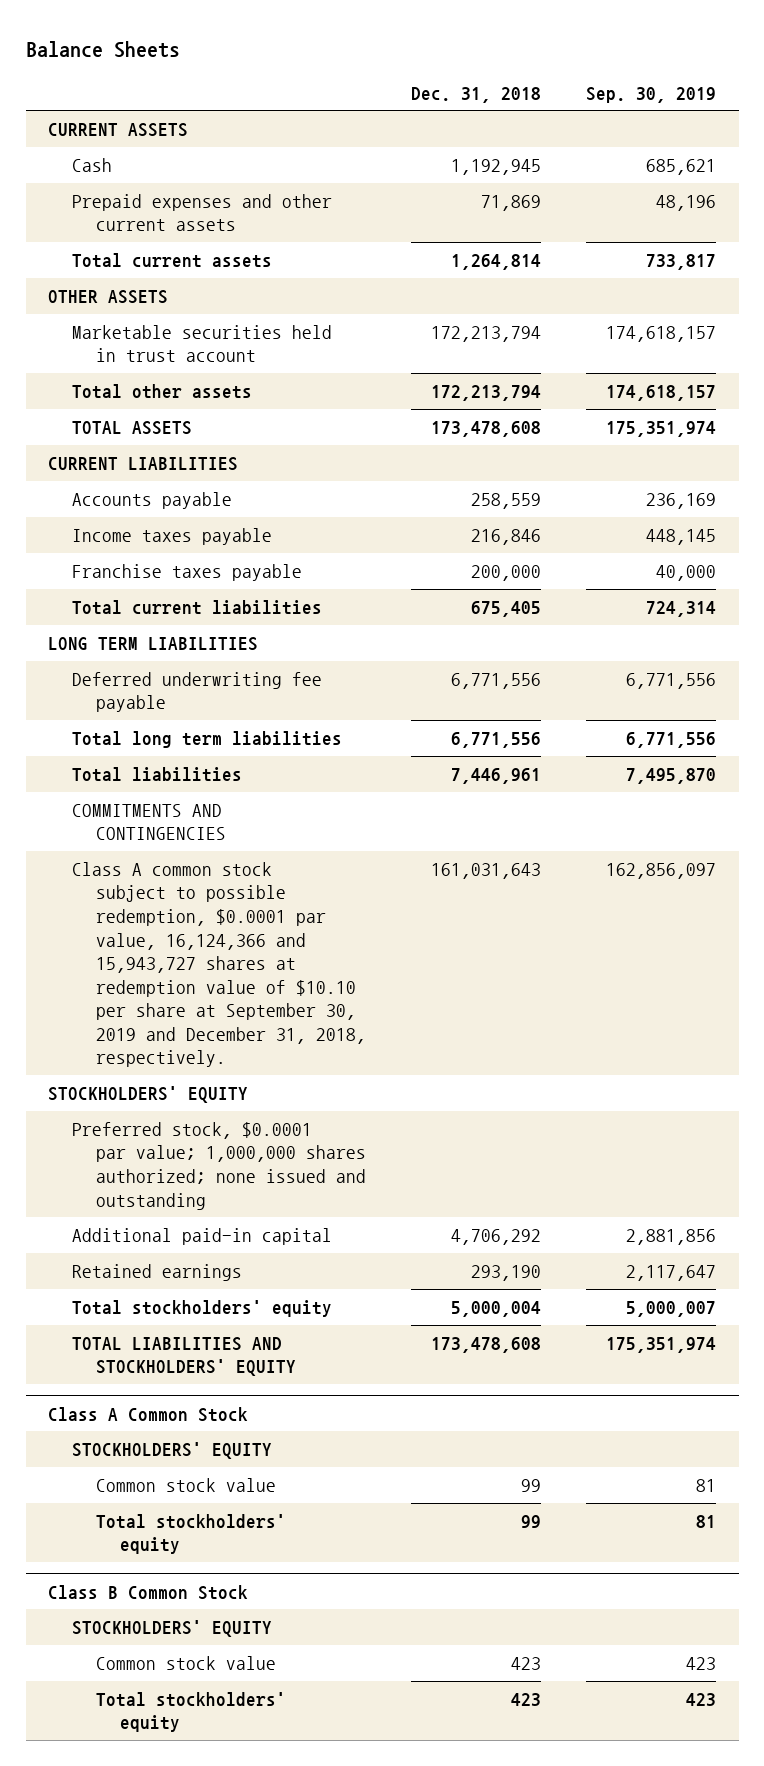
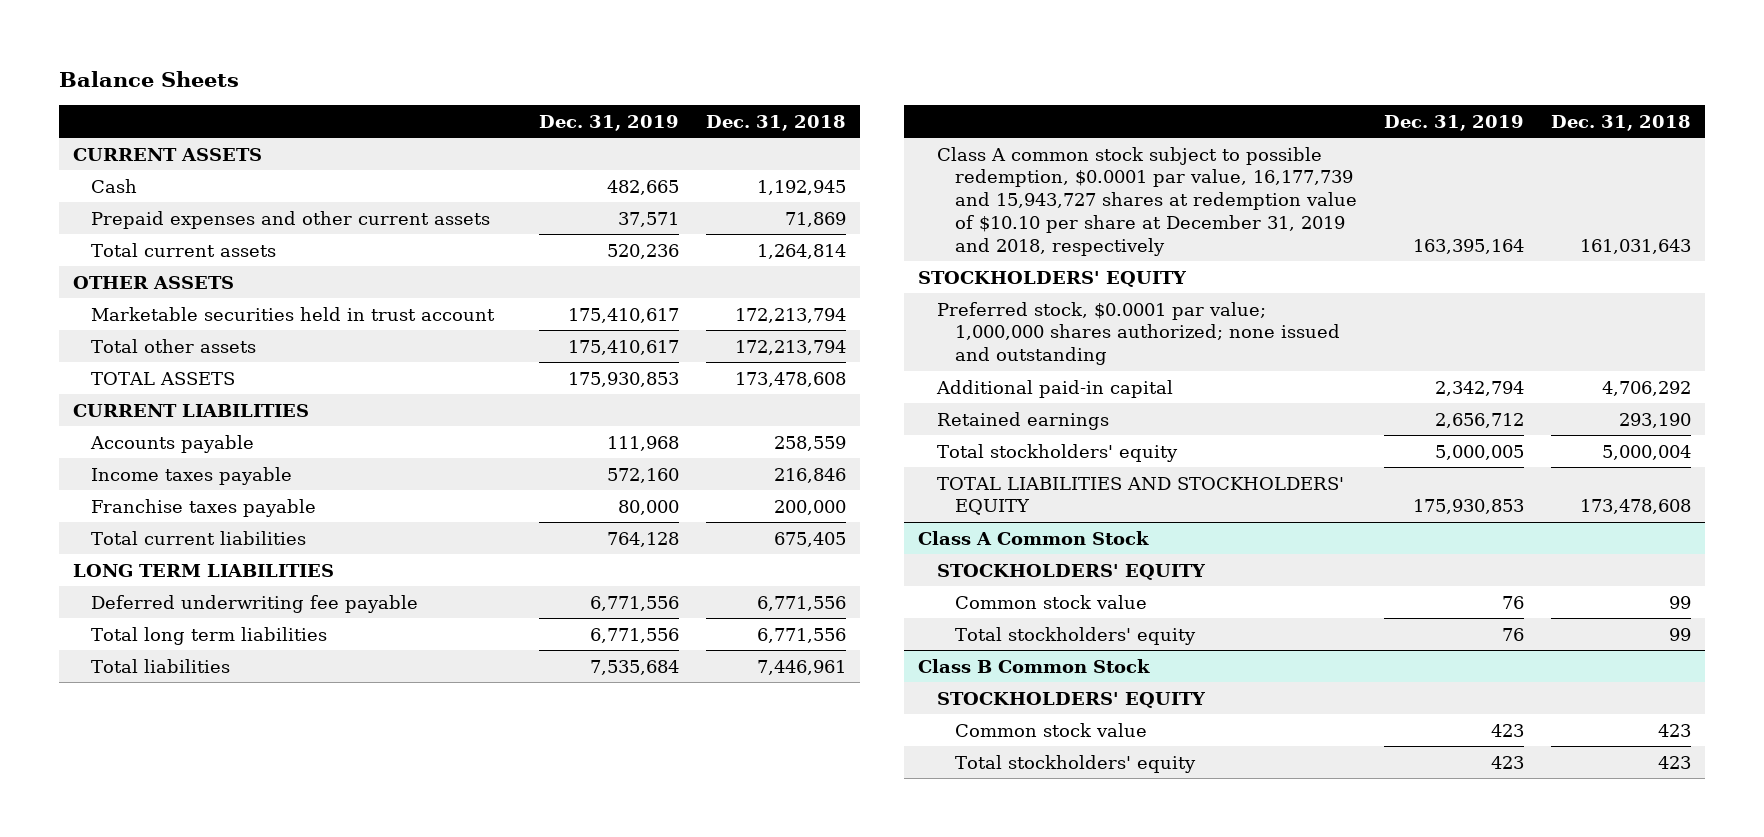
[586,86,717,103] Sep. 30, 2019 -> none
none -> [538,114,679,131] Dec. 31, 2019
[72,803,227,841] COMMITMENTS AND CONTINGENCIES -> none
[72,861,367,1068] Class A common stock subject to possible redemption, $0.0001 par value, 16,124,366 and 15,943,727 shares at redemption value of $10.10 per share at September 30, 2019 and December 31, 2018, respectively. -> [936,146,1357,256] Class A common stock subject to possible redemption, $0.0001 par value, 16,177,739 and 15,943,727 shares at redemption value of $10.10 per share at December 31, 2019 and 2018, respectively

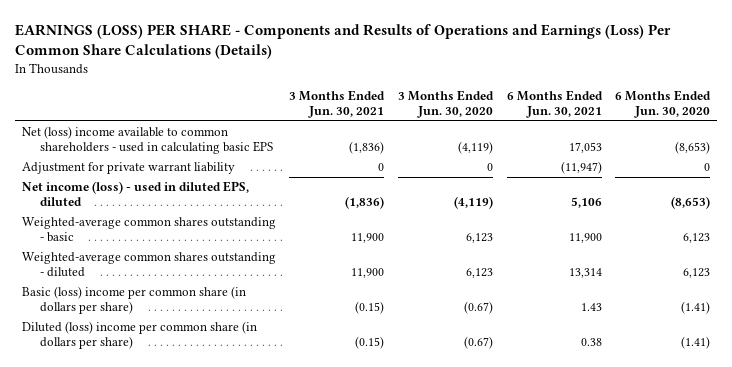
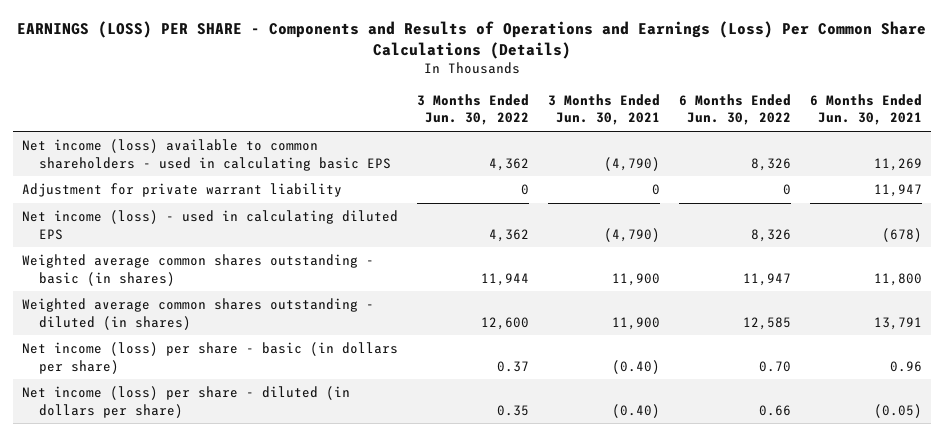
[398,89,495,118] 3 Months Ended Jun. 30, 2020 -> none
[615,89,712,118] 6 Months Ended Jun. 30, 2020 -> none
none -> [417,94,530,126] 3 Months Ended Jun. 30, 2022
none -> [678,94,791,126] 6 Months Ended Jun. 30, 2022
[21,126,274,155] Net (loss) income available to common shareholders - used in calculating basic EPS -> [22,139,391,171] Net income (loss) available to common shareholders - used in calculating basic EPS
[349,141,385,155] (1,836) -> [604,156,661,171] (4,790)
[568,142,602,154] 17,053 -> [873,157,922,171] 11,269
[560,161,602,175] (11,947) -> [873,184,922,198] 11,947
[21,181,249,207] Net income (loss) - used in diluted EPS, diluted -> [22,210,399,240] Net income (loss) - used in calculating diluted EPS
[345,196,385,210] (1,836) -> [604,227,661,242] (4,790)
[570,197,602,209] 5,106 -> [881,227,922,242] (678)
[21,217,276,243] Weighted-average common shares outstanding - basic -> [22,254,375,286] Weighted average common shares outstanding - basic (in shares)
[568,233,602,244] 11,900 -> [873,272,922,286] 11,800
[21,252,276,278] Weighted-average common shares outstanding - diluted -> [22,298,375,330] Weighted average common shares outstanding - diluted (in shares)
[568,268,602,279] 13,314 -> [873,316,922,330] 13,791
[21,286,246,315] Basic (loss) income per common share (in dollars per share) -> [22,342,399,374] Net income (loss) per share - basic (in dollars per share)
[355,301,385,315] (0.15) -> [612,359,661,374] (0.40)
[580,303,602,312] 1.43 -> [889,360,922,372] 0.96
[21,321,257,350] Diluted (loss) income per common share (in dollars per share) -> [22,386,351,418] Net income (loss) per share - diluted (in dollars per share)
[355,336,385,350] (0.15) -> [612,403,661,418] (0.40)
[580,338,602,347] 0.38 -> [873,403,922,418] (0.05)

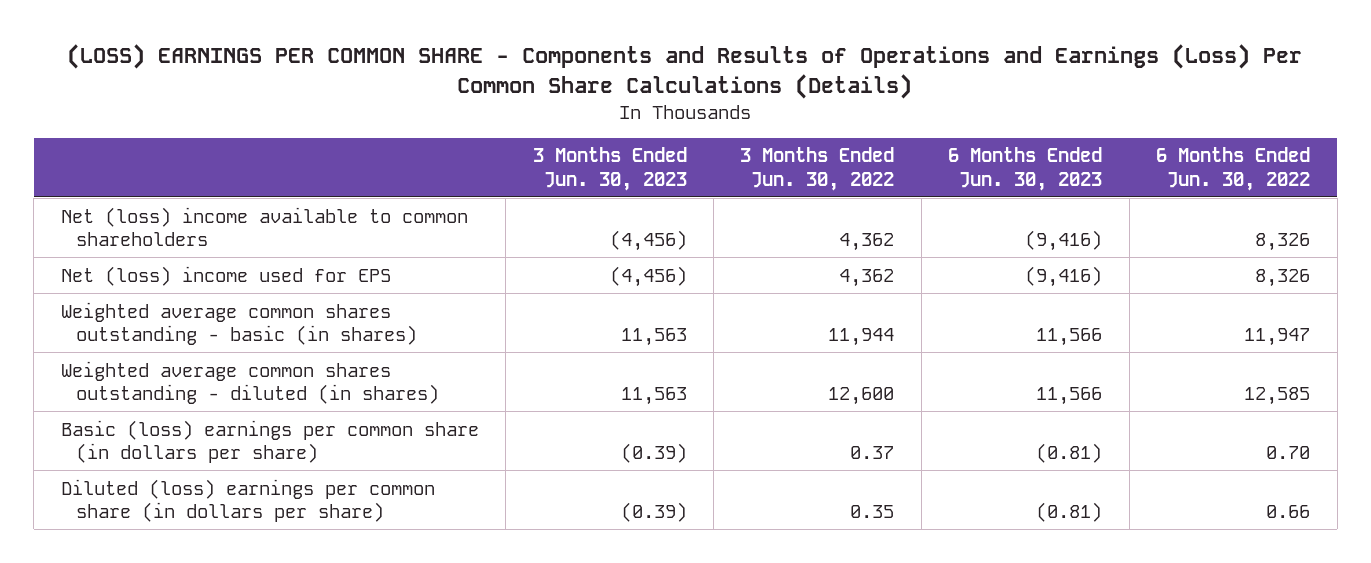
[17,21,927,60] EARNINGS (LOSS) PER SHARE - Components and Results of Operations and Earnings (Loss) Per Common Share Calculations (Details) -> [67,44,1303,100] (LOSS) EARNINGS PER COMMON SHARE - Components and Results of Operations and Earnings (Loss) Per Common Share Calculations (Details)
[548,94,661,126] 3 Months Ended Jun. 30, 2021 -> none
[809,94,922,126] 6 Months Ended Jun. 30, 2021 -> none
none -> [532,147,687,191] 3 Months Ended Jun. 30, 2023
none -> [948,147,1103,191] 6 Months Ended Jun. 30, 2023
[22,183,343,198] Adjustment for private warrant liability -> none
[22,139,391,171] Net income (loss) available to common shareholders - used in calculating basic EPS -> [60,206,468,246] Net (loss) income available to common shareholders
[22,210,399,240] Net income (loss) - used in calculating diluted EPS -> [60,265,391,286] Net (loss) income used for EPS
[22,342,399,374] Net income (loss) per share - basic (in dollars per share) -> [60,419,479,463] Basic (loss) earnings per common share (in dollars per share)
[22,386,351,418] Net income (loss) per share - diluted (in dollars per share) -> [60,478,435,522] Diluted (loss) earnings per common share (in dollars per share)

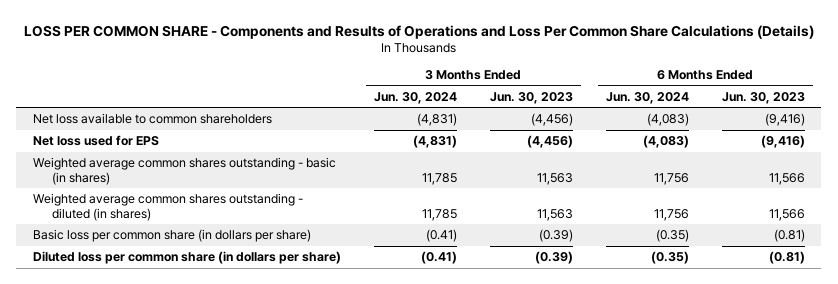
[67,44,1303,100] (LOSS) EARNINGS PER COMMON SHARE - Components and Results of Operations and Earnings (Loss) Per Common Share Calculations (Details) -> [23,24,814,39] LOSS PER COMMON SHARE - Components and Results of Operations and Loss Per Common Share Calculations (Details)
[740,147,895,191] 3 Months Ended Jun. 30, 2022 -> none
[1156,147,1311,191] 6 Months Ended Jun. 30, 2022 -> none
none -> [373,91,457,104] Jun. 30, 2024
none -> [605,91,689,104] Jun. 30, 2024
[60,206,468,246] Net (loss) income available to common shareholders -> [32,113,272,125] Net loss available to common shareholders
[60,265,391,286] Net (loss) income used for EPS -> [32,135,159,147] Net loss used for EPS
[60,419,479,463] Basic (loss) earnings per common share (in dollars per share) -> [32,229,311,243] Basic loss per common share (in dollars per share)
[60,478,435,522] Diluted (loss) earnings per common share (in dollars per share) -> [32,251,341,265] Diluted loss per common share (in dollars per share)

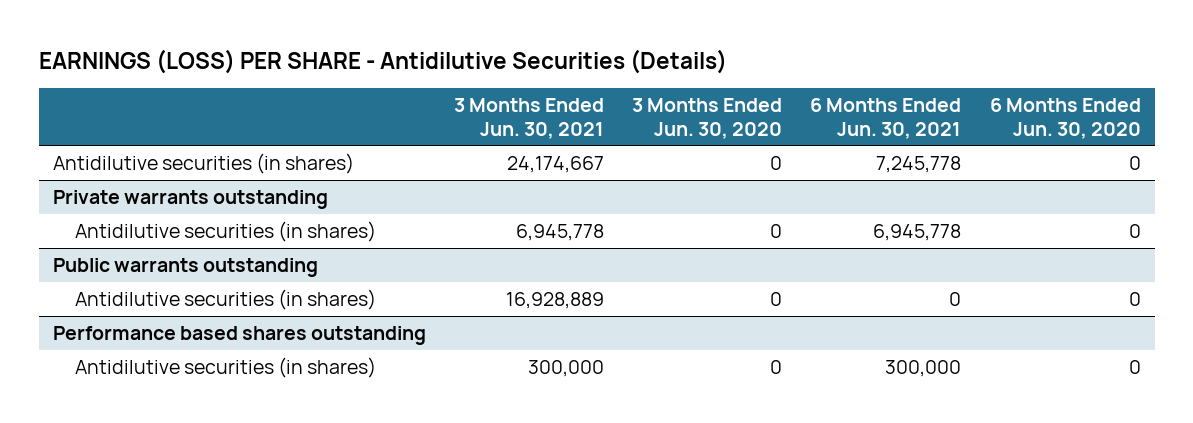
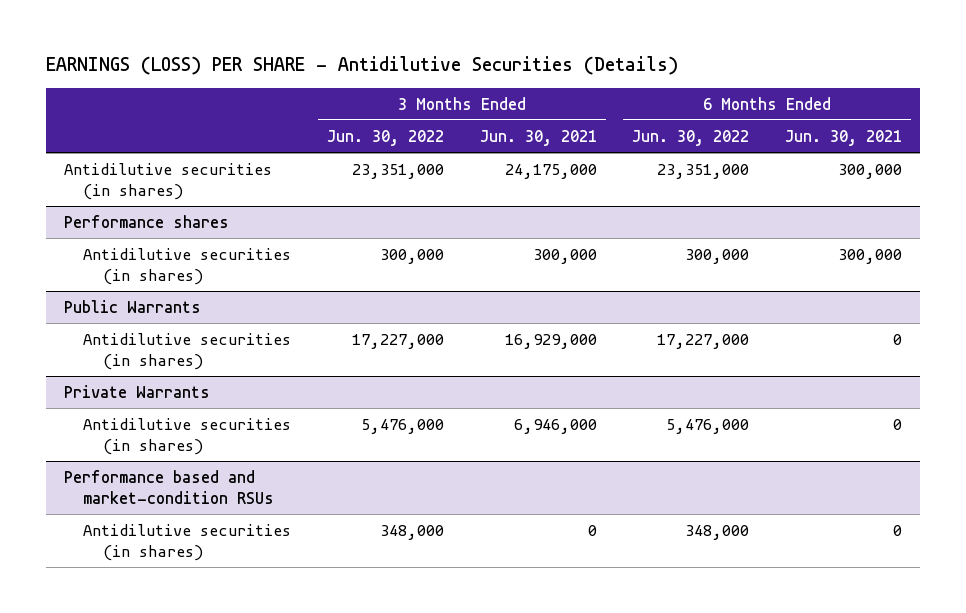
[632,97,783,139] 3 Months Ended Jun. 30, 2020 -> none
[989,97,1141,139] 6 Months Ended Jun. 30, 2020 -> none
none -> [326,129,444,146] Jun. 30, 2022
none -> [632,129,750,146] Jun. 30, 2022
[52,189,328,209] Private warrants outstanding -> none
[74,220,376,242] Antidilutive securities (in shares) -> none
[52,257,318,277] Public warrants outstanding -> none
[74,288,376,310] Antidilutive securities (in shares) -> none
[506,155,604,173] 24,174,667 -> [504,163,597,179] 24,175,000
[876,155,962,173] 7,245,778 -> [838,163,903,179] 300,000
[52,325,426,345] Performance based shares outstanding -> [63,214,229,228] Performance shares
none -> [63,299,201,313] Public Warrants
none -> [83,332,292,370] Antidilutive securities (in shares)
none -> [63,384,210,398] Private Warrants
none -> [83,417,292,455] Antidilutive securities (in shares)
none -> [63,469,275,504] Performance based and market-condition RSUs
none -> [83,523,292,561] Antidilutive securities (in shares)

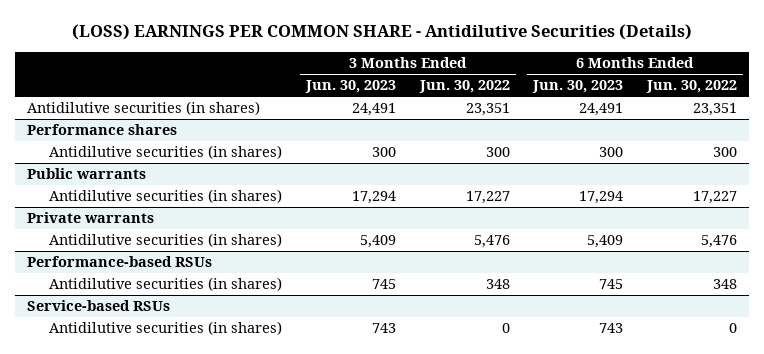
[46,56,679,76] EARNINGS (LOSS) PER SHARE - Antidilutive Securities (Details) -> [71,24,692,41] (LOSS) EARNINGS PER COMMON SHARE - Antidilutive Securities (Details)
[479,129,597,146] Jun. 30, 2021 -> none
[785,129,903,146] Jun. 30, 2021 -> none
none -> [304,80,396,94] Jun. 30, 2023
none -> [532,80,624,94] Jun. 30, 2023
[351,163,444,179] 23,351,000 -> [465,103,510,117] 23,351
[657,163,750,179] 23,351,000 -> [693,103,738,117] 23,351
[379,248,444,264] 300,000 -> [485,147,510,158] 300
[685,248,750,264] 300,000 -> [713,147,738,158] 300
[63,299,201,313] Public Warrants -> [26,168,146,180] Public warrants
[351,333,444,349] 17,227,000 -> [465,191,510,205] 17,227
[657,333,750,349] 17,227,000 -> [693,191,738,205] 17,227
[63,384,210,398] Private Warrants -> [26,212,154,224] Private warrants
[360,418,444,434] 5,476,000 -> [473,235,510,249] 5,476
[666,418,750,434] 5,476,000 -> [701,235,738,249] 5,476
[63,469,275,504] Performance based and market-condition RSUs -> [26,256,212,268] Performance-based RSUs
[379,524,444,540] 348,000 -> [485,279,510,290] 348
[685,524,750,540] 348,000 -> [713,279,738,290] 348
none -> [26,300,170,312] Service-based RSUs
none -> [49,321,283,336] Antidilutive securities (in shares)

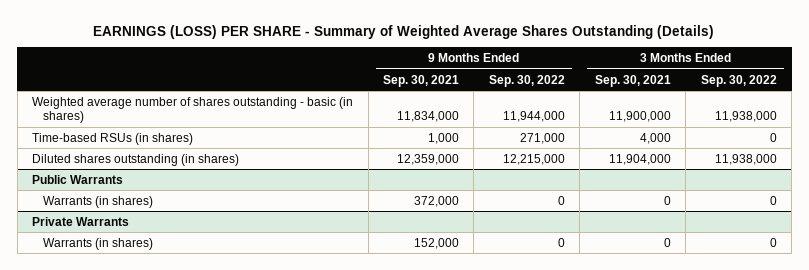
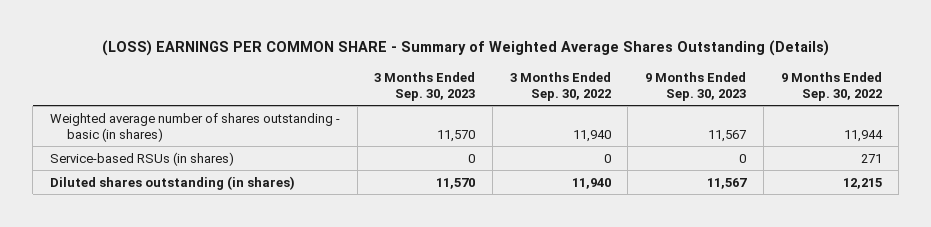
[93,24,715,39] EARNINGS (LOSS) PER SHARE - Summary of Weighted Average Shares Outstanding (Details) -> [101,40,829,57] (LOSS) EARNINGS PER COMMON SHARE - Summary of Weighted Average Shares Outstanding (Details)
[383,74,460,87] Sep. 30, 2021 -> none
[594,74,671,87] Sep. 30, 2021 -> none
none -> [374,71,476,101] 3 Months Ended Sep. 30, 2023
none -> [645,71,747,101] 9 Months Ended Sep. 30, 2023
[32,174,124,184] Public Warrants -> none
[42,195,153,208] Warrants (in shares) -> none
[32,216,130,226] Private Warrants -> none
[42,237,153,250] Warrants (in shares) -> none
[502,111,565,123] 11,944,000 -> [843,129,883,142] 11,944
[714,111,777,123] 11,938,000 -> [572,129,611,142] 11,940
[32,132,194,145] Time-based RSUs (in shares) -> [49,151,234,166] Service-based RSUs (in shares)
[519,132,565,144] 271,000 -> [860,153,882,163] 271
[502,153,565,165] 12,215,000 -> [842,177,882,189] 12,215
[714,153,777,165] 11,938,000 -> [571,177,611,189] 11,940

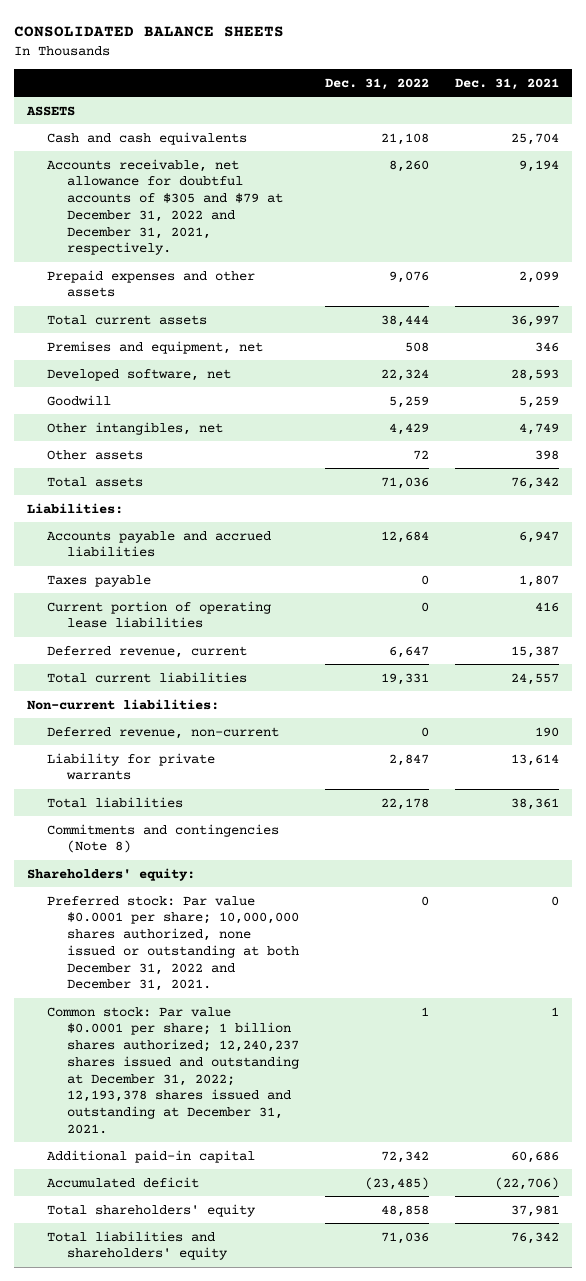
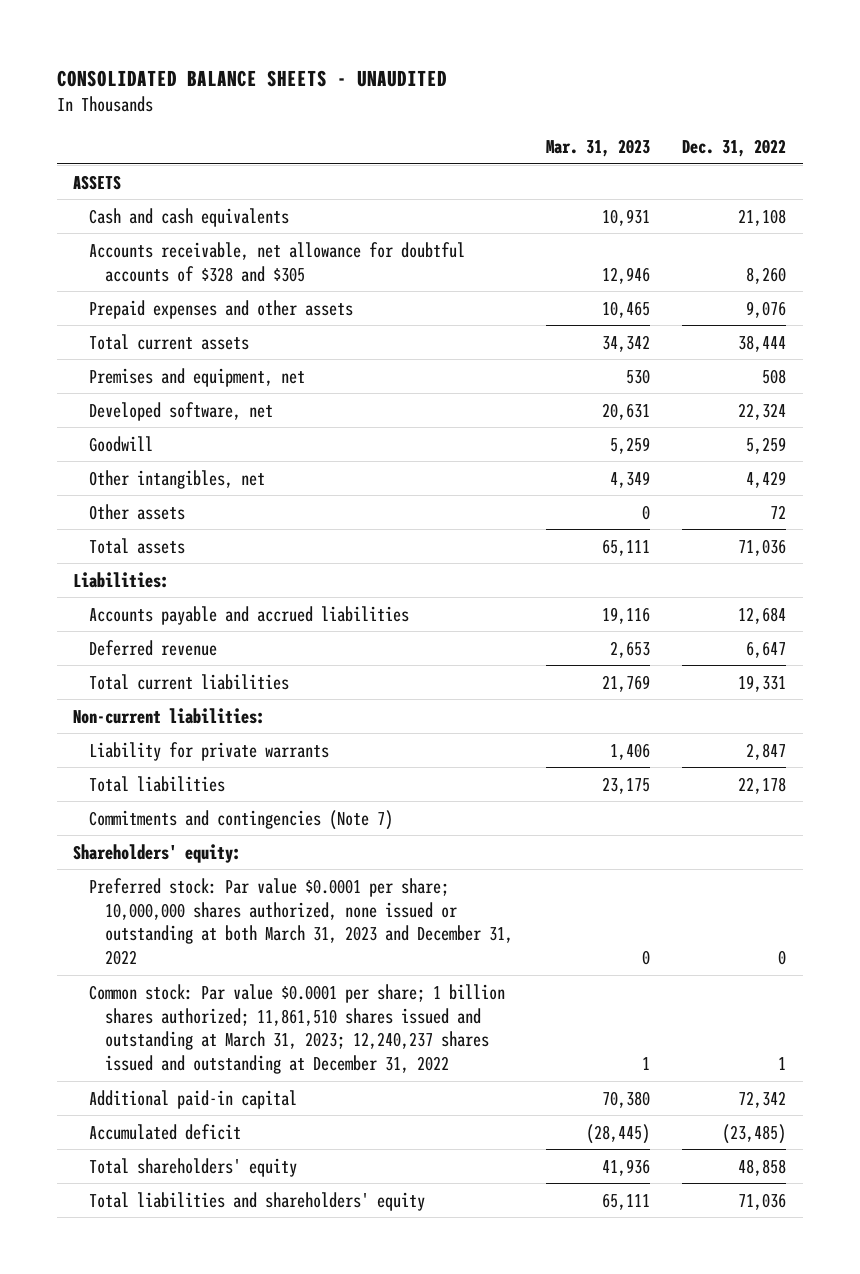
[14,26,285,38] CONSOLIDATED BALANCE SHEETS -> [56,69,447,87] CONSOLIDATED BALANCE SHEETS - UNAUDITED
[455,77,560,90] Dec. 31, 2021 -> none
none -> [545,139,650,158] Mar. 31, 2023
[47,158,284,256] Accounts receivable, net allowance for doubtful accounts of $305 and $79 at December 31, 2022 and December 31, 2021, respectively. -> [89,241,466,282] Accounts receivable, net allowance for doubtful accounts of $328 and $305
[47,574,152,587] Taxes payable -> none
[47,600,272,629] Current portion of operating lease liabilities -> none
[47,645,248,658] Deferred revenue, current -> [89,639,218,656] Deferred revenue
[47,726,280,739] Deferred revenue, non-current -> none
[47,823,280,854] Commitments and contingencies (Note 8) -> [89,809,394,830] Commitments and contingencies (Note 7)
[47,895,300,992] Preferred stock: Par value $0.0001 per share; 10,000,000 shares authorized, none issued or outstanding at both December 31, 2022 and December 31, 2021. -> [89,877,513,966] Preferred stock: Par value $0.0001 per share; 10,000,000 shares authorized, none issued or outstanding at both March 31, 2023 and December 31, 2022
[47,1006,300,1134] Common stock: Par value $0.0001 per share; 1 billion shares authorized; 12,240,237 shares issued and outstanding at December 31, 2022; 12,193,378 shares issued and outstanding at December 31, 2021. -> [89,983,506,1075] Common stock: Par value $0.0001 per share; 1 billion shares authorized; 11,861,510 shares issued and outstanding at March 31, 2023; 12,240,237 shares issued and outstanding at December 31, 2022

